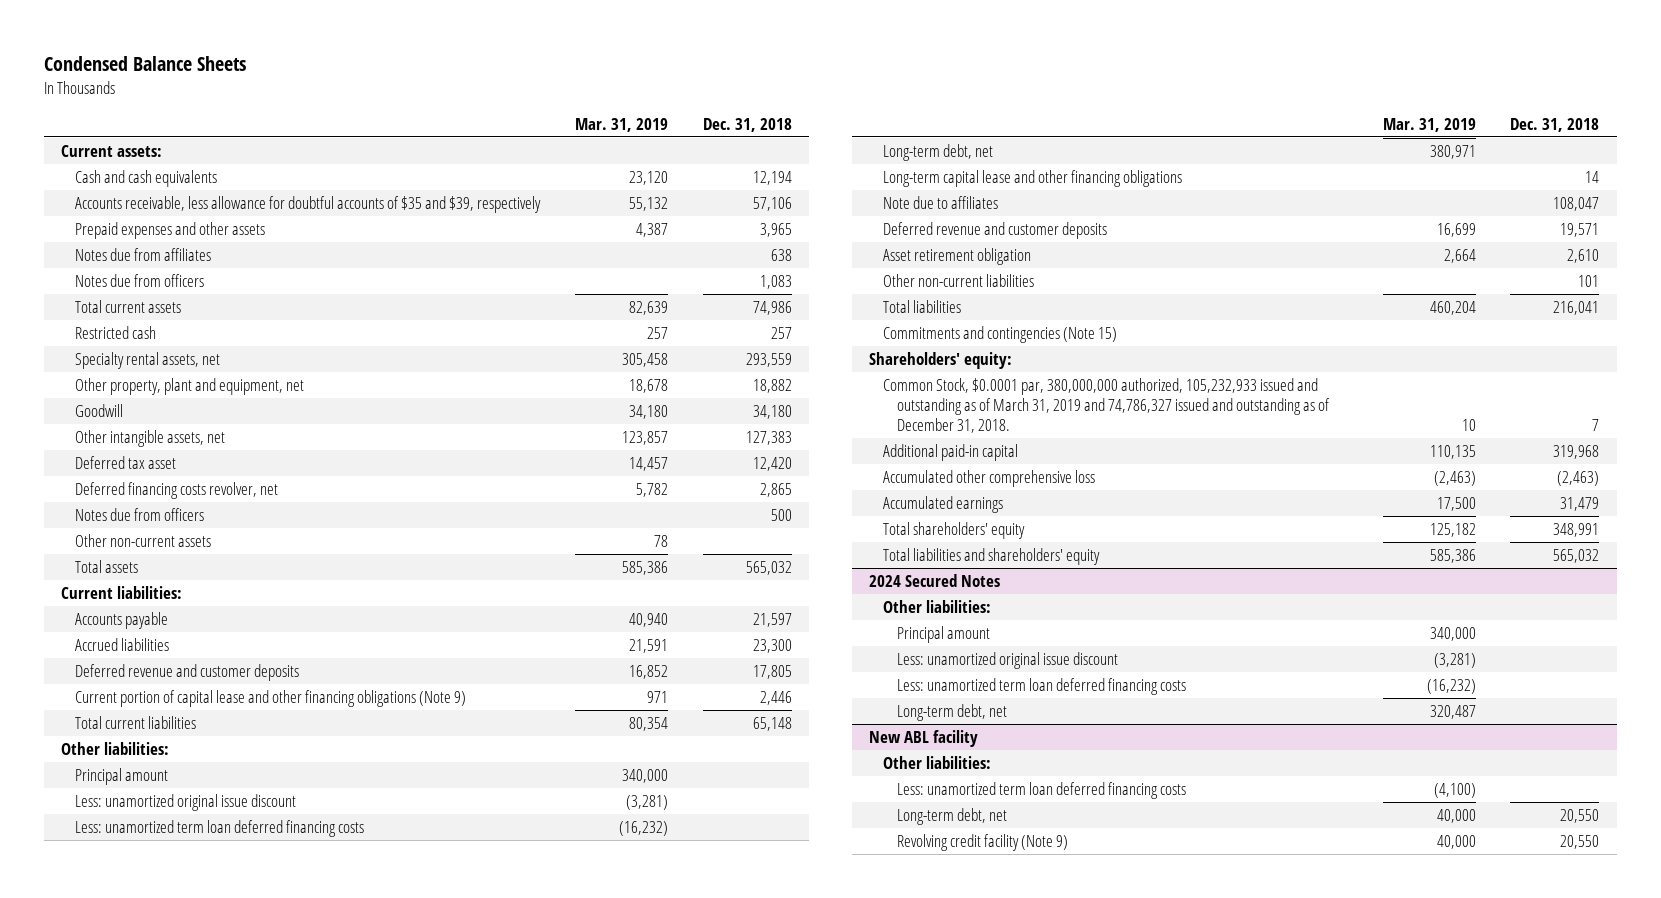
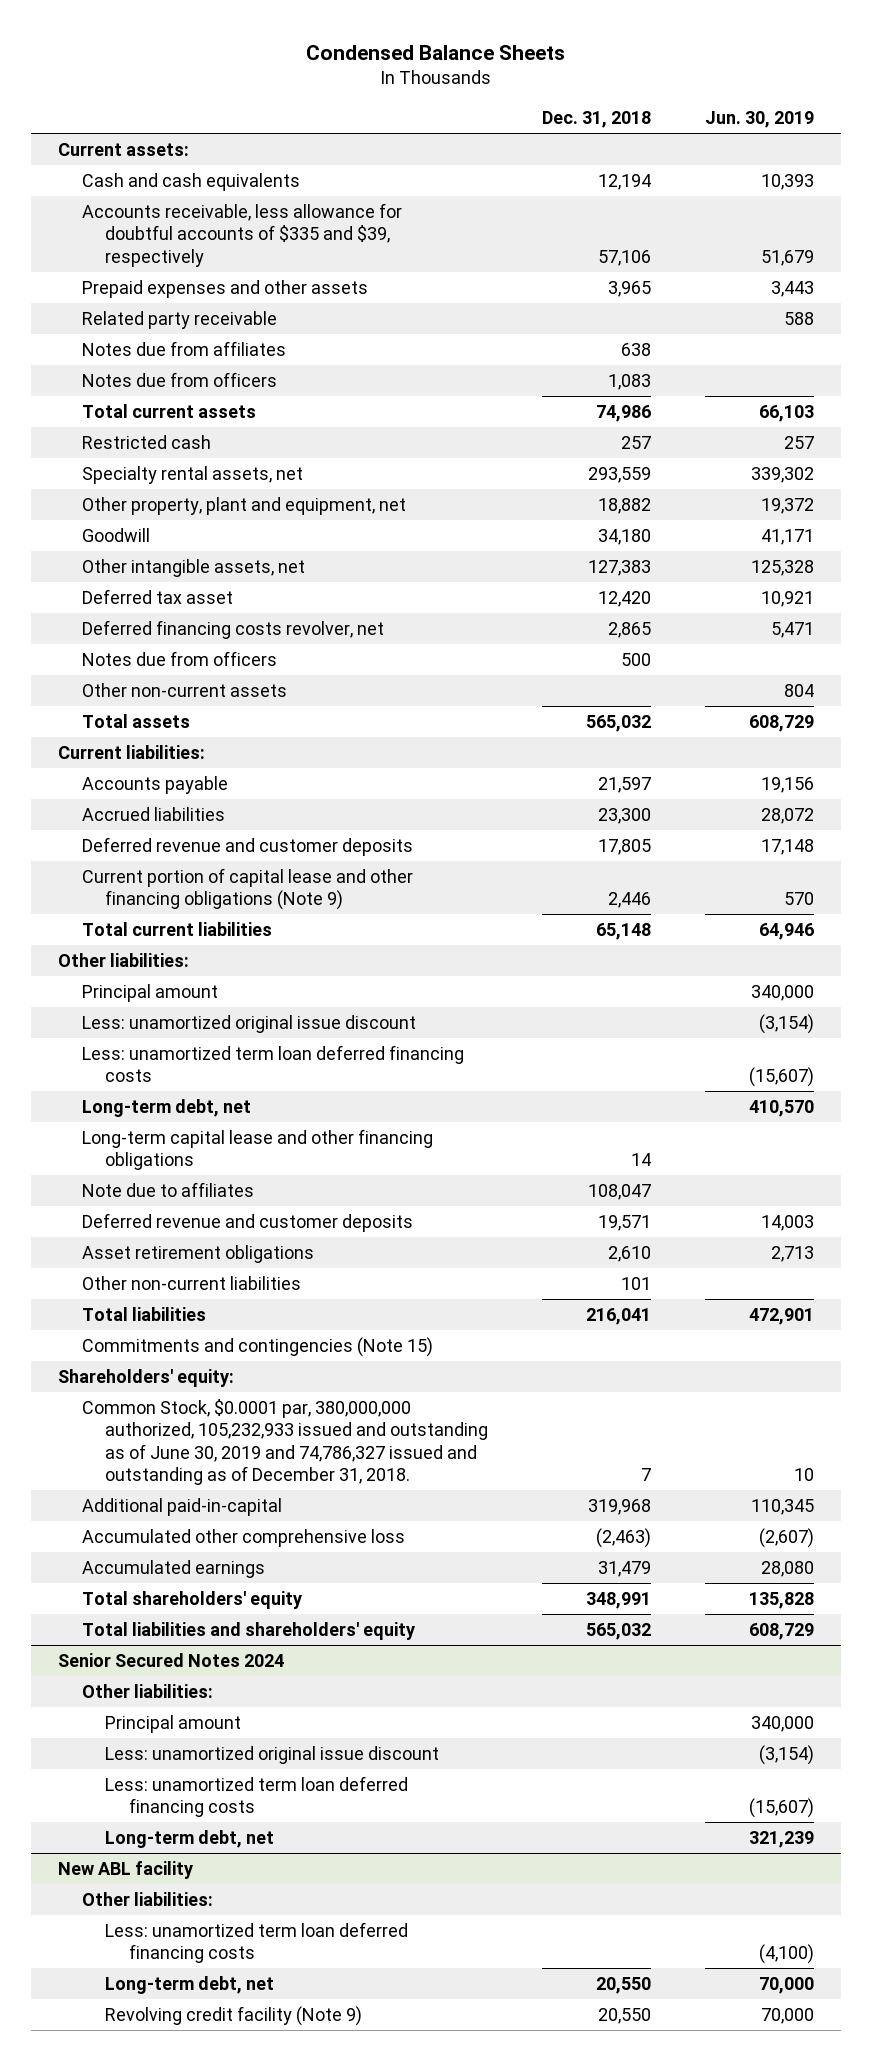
[574,117,668,132] Mar. 31, 2019 -> none
none -> [704,111,814,129] Jun. 30, 2019
[75,196,542,214] Accounts receivable, less allowance for doubtful accounts of $35 and $39, respectively -> [81,202,402,267] Accounts receivable, less allowance for doubtful accounts of $335 and $39, respectively
none -> [81,310,277,329] Related party receivable
[883,248,1032,266] Asset retirement obligation -> [81,1244,314,1263] Asset retirement obligations
[883,378,1330,433] Common Stock, $0.0001 par, 380,000,000 authorized, 105,232,933 issued and outstanding as of March 31, 2019 and 74,786,327 issued and outstanding as of December 31, 2018. -> [81,1398,489,1486] Common Stock, $0.0001 par, 380,000,000 authorized, 105,232,933 issued and outstanding as of June 30, 2019 and 74,786,327 issued and outstanding as of December 31, 2018.
[883,444,1019,462] Additional paid-in capital -> [81,1497,282,1516] Additional paid-in-capital
[869,574,1001,588] 2024 Secured Notes -> [58,1652,285,1667] Senior Secured Notes 2024

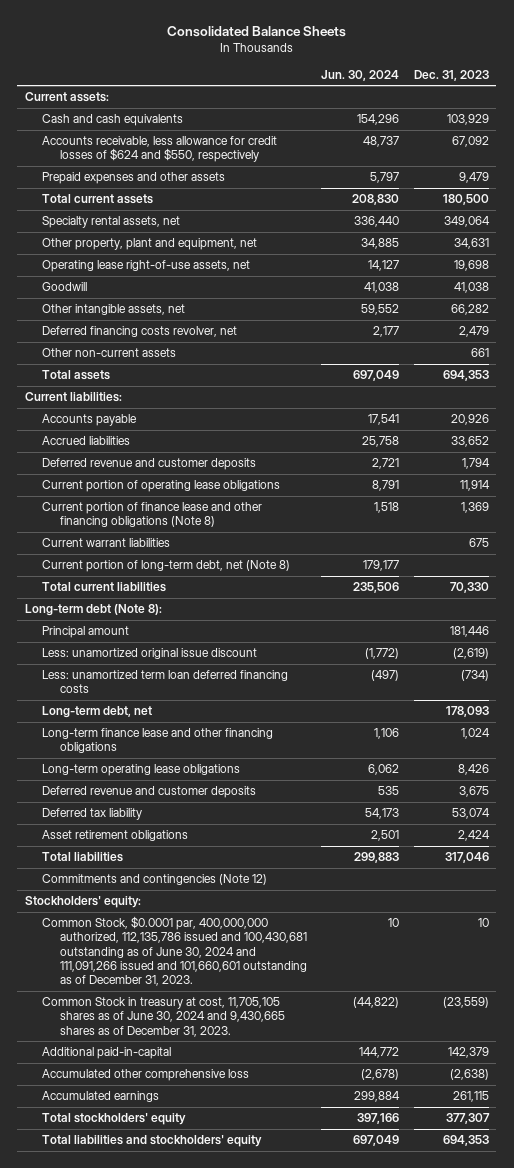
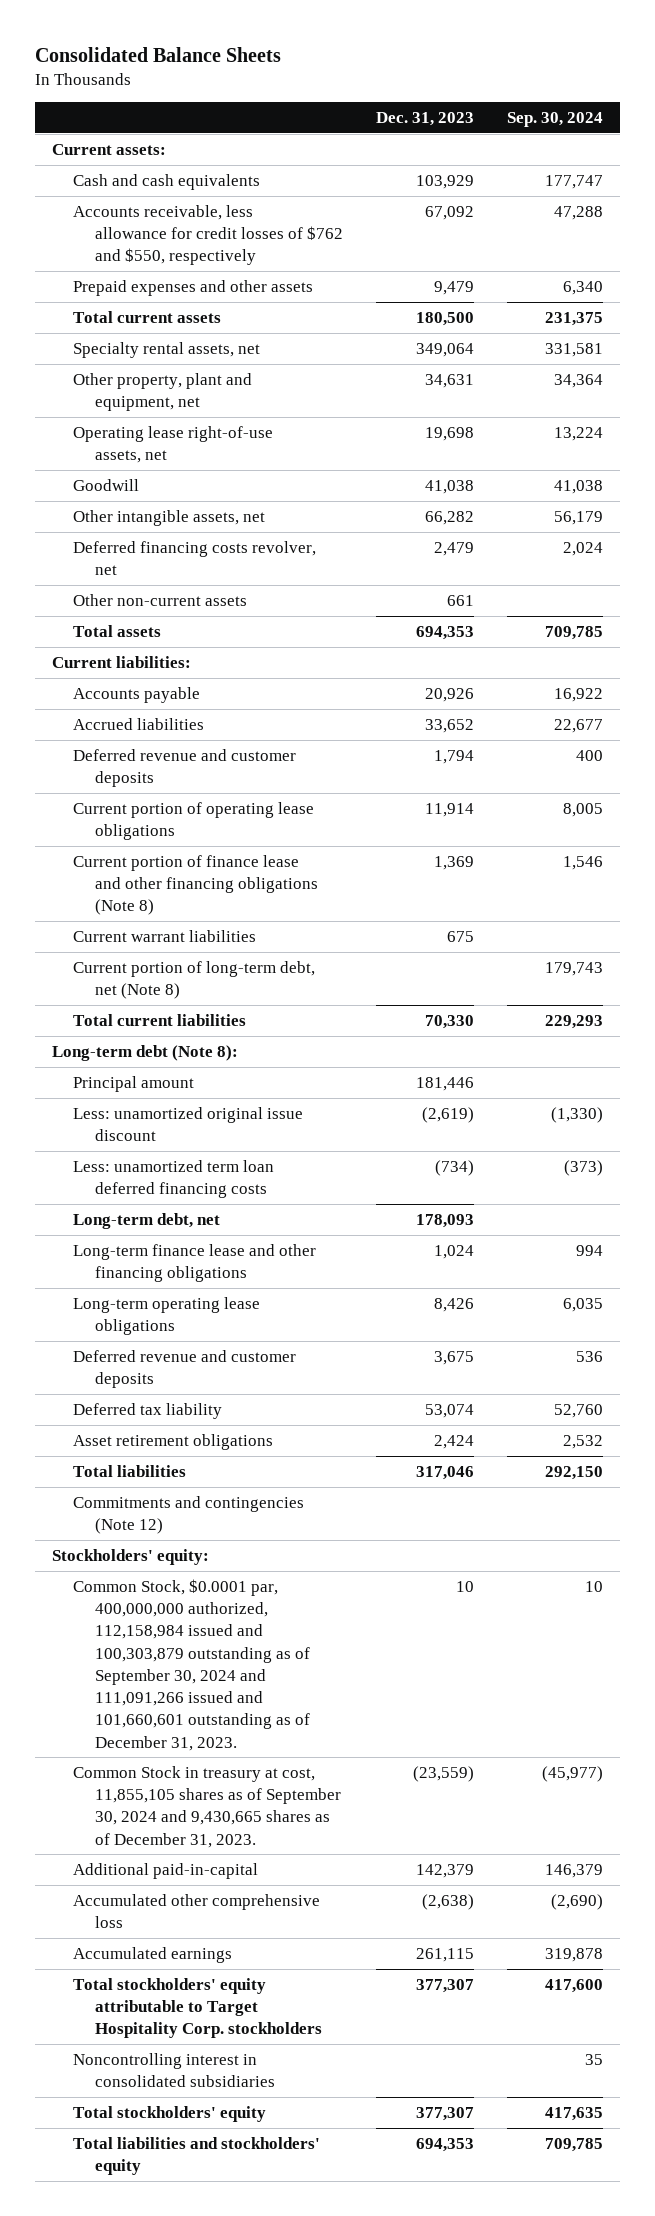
[321,69,400,81] Jun. 30, 2024 -> none
none -> [507,112,604,128] Sep. 30, 2024
[42,136,278,163] Accounts receivable, less allowance for credit losses of $624 and $550, respectively -> [73,204,344,266] Accounts receivable, less allowance for credit losses of $762 and $550, respectively
[42,916,307,987] Common Stock, $0.0001 par, 400,000,000 authorized, 112,135,786 issued and 100,430,681 outstanding as of June 30, 2024 and 111,091,266 issued and 101,660,601 outstanding as of December 31, 2023. -> [73,1578,311,1751] Common Stock, $0.0001 par, 400,000,000 authorized, 112,158,984 issued and 100,303,879 outstanding as of September 30, 2024 and 111,091,266 issued and 101,660,601 outstanding as of December 31, 2023.
[42,997,285,1037] Common Stock in treasury at cost, 11,705,105 shares as of June 30, 2024 and 9,430,665 shares as of December 31, 2023. -> [73,1765,342,1848] Common Stock in treasury at cost, 11,855,105 shares as of September 30, 2024 and 9,430,665 shares as of December 31, 2023.
none -> [73,1977,323,2039] Total stockholders' equity attributable to Target Hospitality Corp. stockholders
none -> [73,2052,276,2088] Noncontrolling interest in consolidated subsidiaries

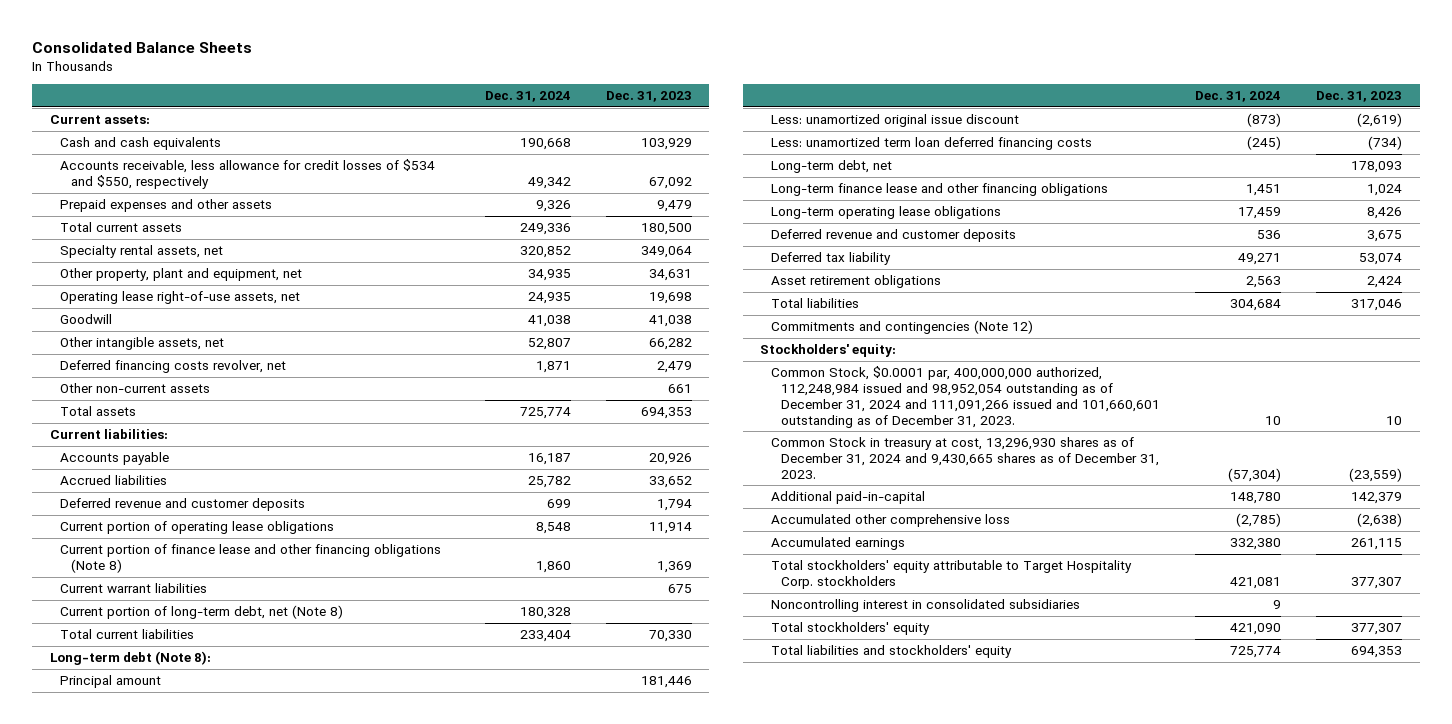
[507,112,604,128] Sep. 30, 2024 -> none
none -> [485,91,572,103] Dec. 31, 2024
[73,204,344,266] Accounts receivable, less allowance for credit losses of $762 and $550, respectively -> [60,159,436,189] Accounts receivable, less allowance for credit losses of $534 and $550, respectively
[73,1578,311,1751] Common Stock, $0.0001 par, 400,000,000 authorized, 112,158,984 issued and 100,303,879 outstanding as of September 30, 2024 and 111,091,266 issued and 101,660,601 outstanding as of December 31, 2023. -> [770,366,1161,428] Common Stock, $0.0001 par, 400,000,000 authorized, 112,248,984 issued and 98,952,054 outstanding as of December 31, 2024 and 111,091,266 issued and 101,660,601 outstanding as of December 31, 2023.
[73,1765,342,1848] Common Stock in treasury at cost, 11,855,105 shares as of September 30, 2024 and 9,430,665 shares as of December 31, 2023. -> [770,437,1160,479] Common Stock in treasury at cost, 13,296,930 shares as of December 31, 2024 and 9,430,665 shares as of December 31, 2023.

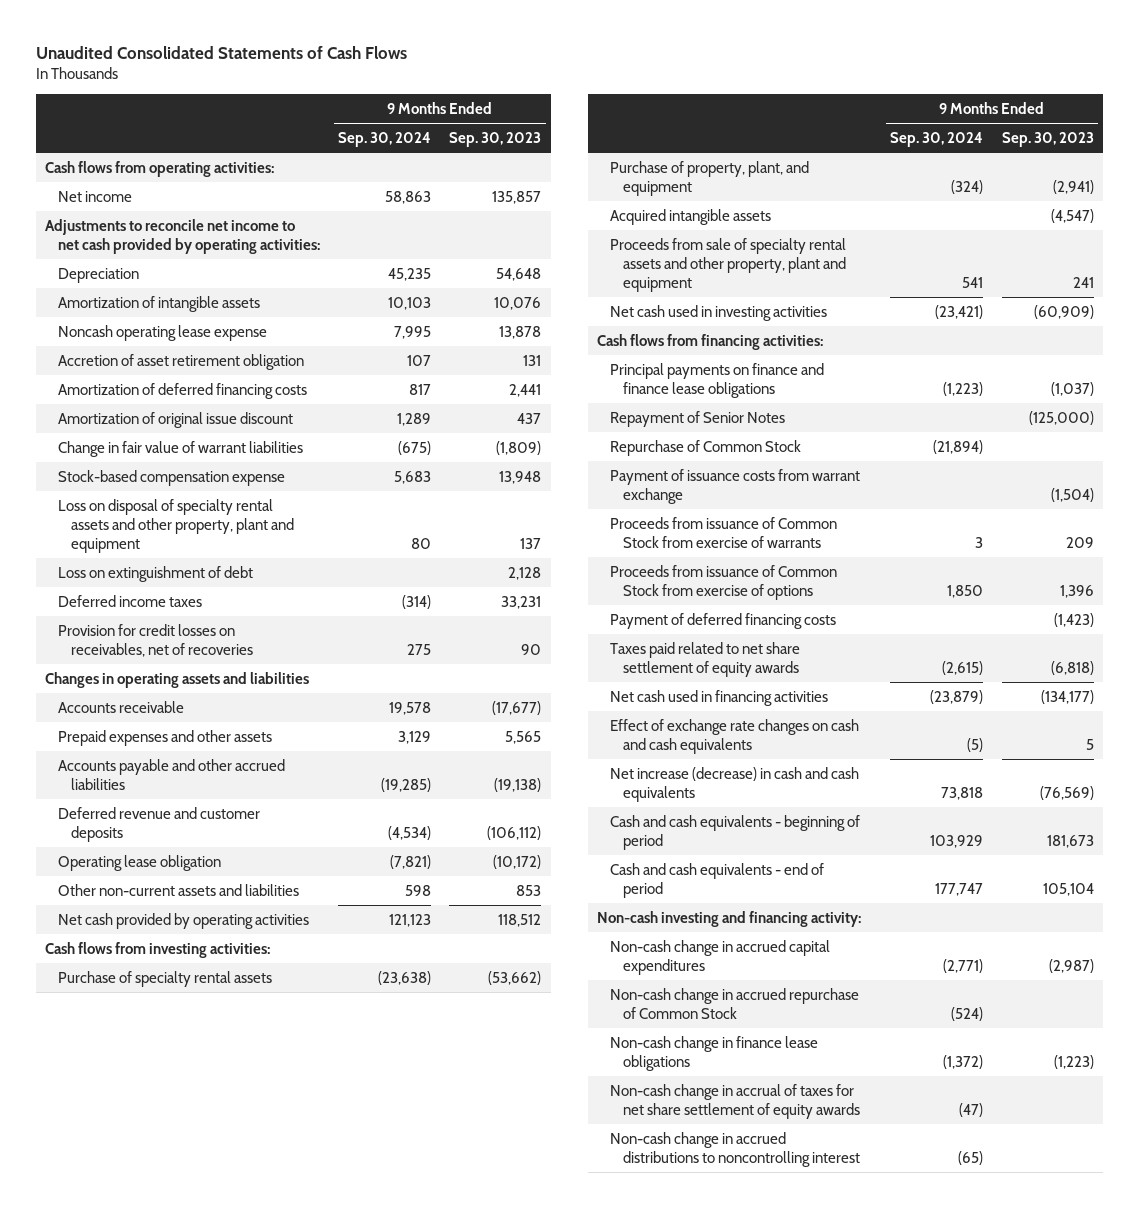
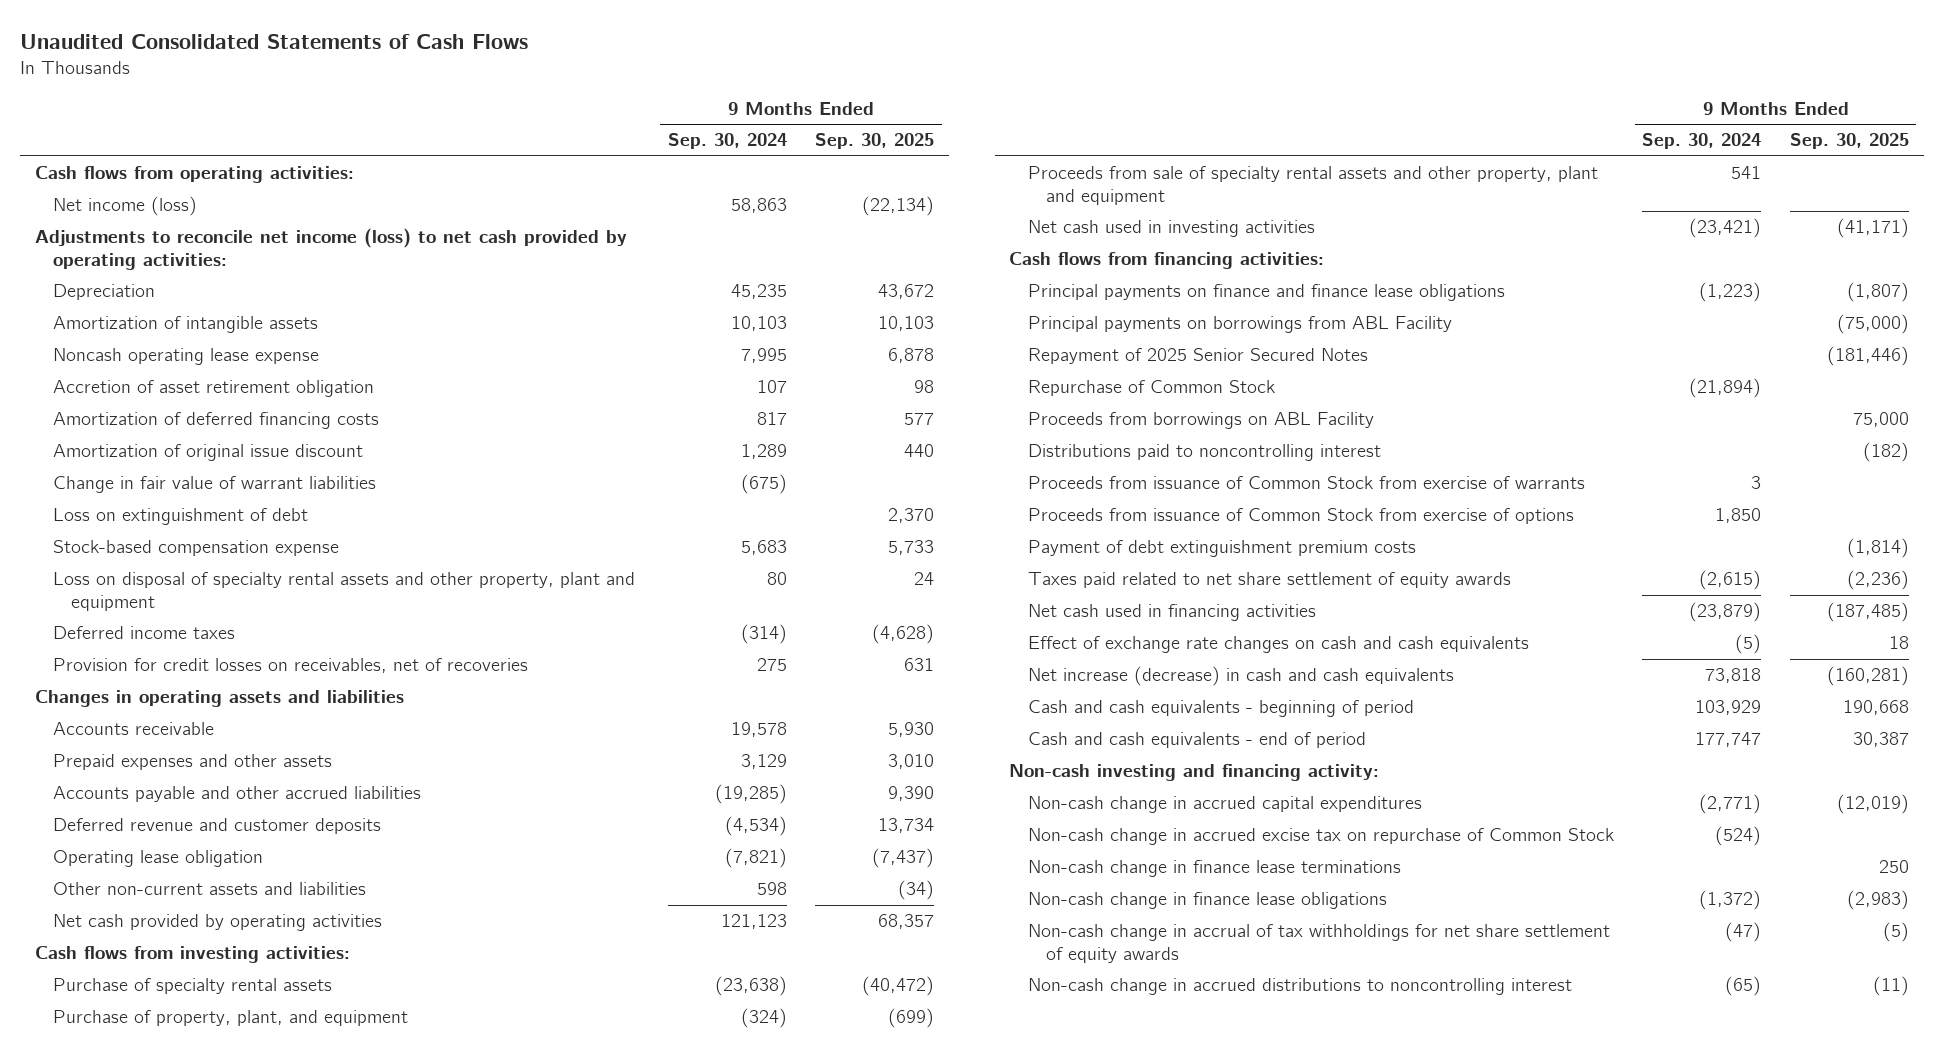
[449,131,542,147] Sep. 30, 2023 -> none
none -> [815,133,935,150] Sep. 30, 2025
[57,190,132,202] Net income -> [52,196,197,217] Net income (loss)
[44,218,320,254] Adjustments to reconcile net income to net cash provided by operating activities: -> [34,228,627,270] Adjustments to reconcile net income (loss) to net cash provided by operating activities:
[57,565,253,582] Loss on extinguishment of debt -> [52,508,308,526] Loss on extinguishment of debt
[609,208,771,225] Acquired intangible assets -> none
none -> [1027,316,1452,334] Principal payments on borrowings from ABL Facility
[609,410,785,427] Repayment of Senior Notes -> [1027,348,1368,365] Repayment of 2025 Senior Secured Notes
[609,468,860,504] Payment of issuance costs from warrant exchange -> none
none -> [1027,412,1374,430] Proceeds from borrowings on ABL Facility
none -> [1027,444,1381,462] Distributions paid to noncontrolling interest
[609,612,836,629] Payment of deferred financing costs -> none
none -> [1027,540,1416,558] Payment of debt extinguishment premium costs
[609,987,859,1019] Non-cash change in accrued repurchase of Common Stock -> [1027,828,1614,846] Non-cash change in accrued excise tax on repurchase of Common Stock
none -> [1027,860,1401,878] Non-cash change in finance lease terminations
[609,1083,860,1119] Non-cash change in accrual of taxes for net share settlement of equity awards -> [1027,924,1610,963] Non-cash change in accrual of tax withholdings for net share settlement of equity awards

